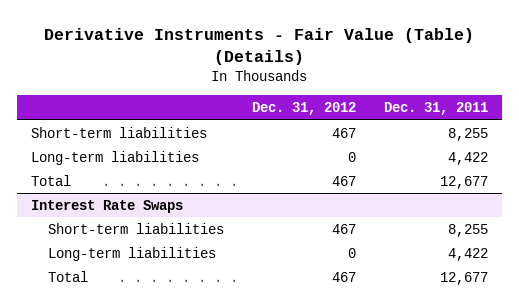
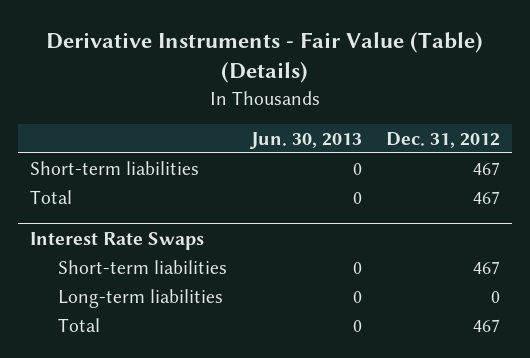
[383,102,488,116] Dec. 31, 2011 -> none
none -> [250,131,363,149] Jun. 30, 2013
[31,150,200,165] Long-term liabilities -> none

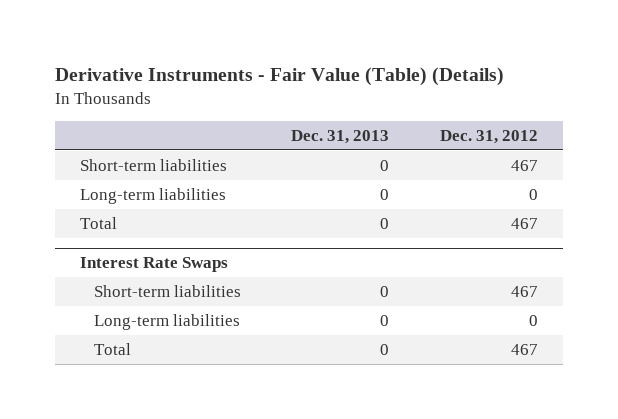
[250,131,363,149] Jun. 30, 2013 -> none
none -> [291,129,390,144] Dec. 31, 2013
none -> [80,187,227,204] Long-term liabilities

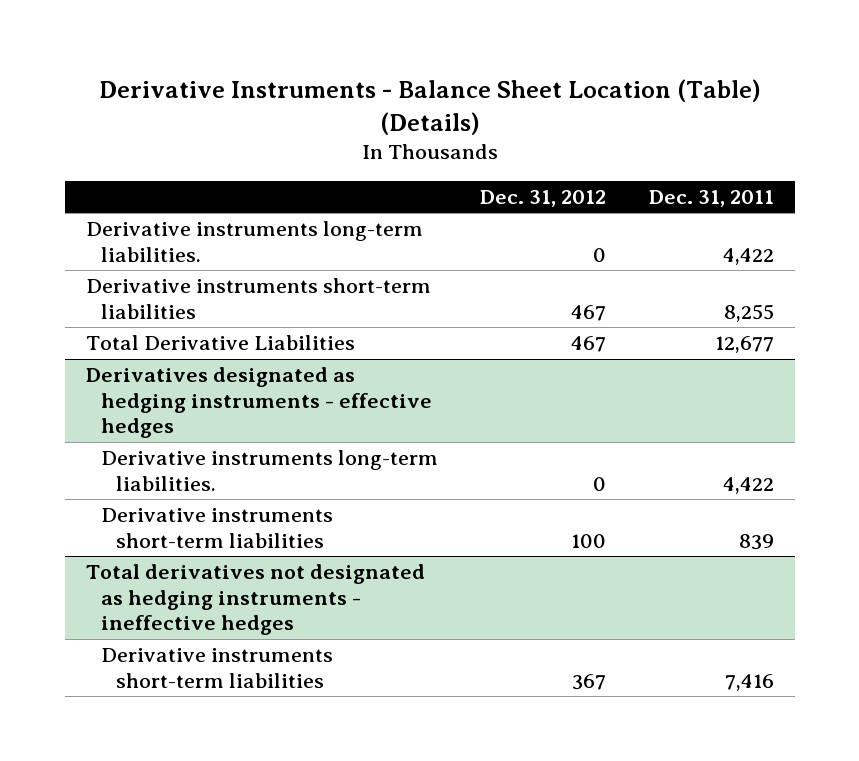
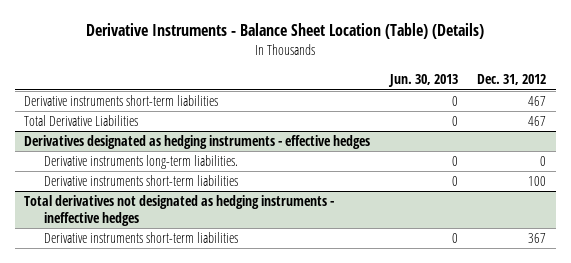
[648,189,774,207] Dec. 31, 2011 -> none
none -> [387,74,458,88] Jun. 30, 2013
[85,221,423,262] Derivative instruments long-term liabilities. -> none

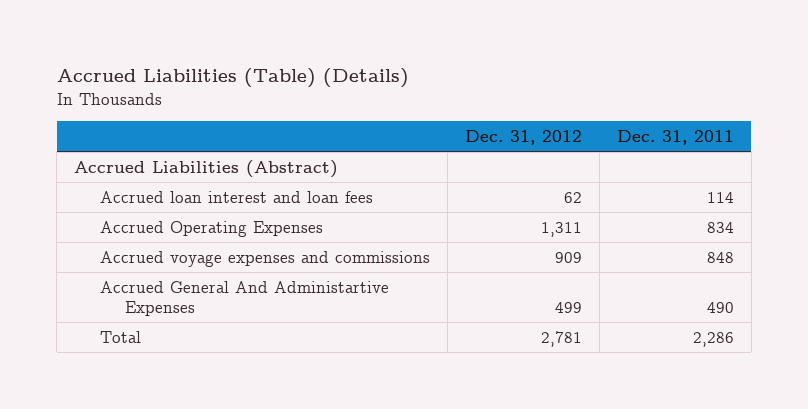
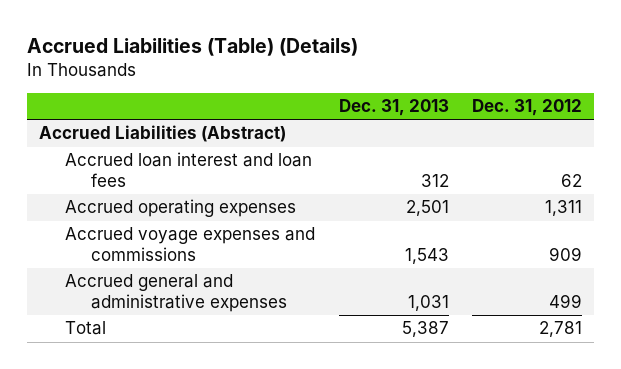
[616,130,734,146] Dec. 31, 2011 -> none
none -> [338,99,449,117] Dec. 31, 2013
[99,220,323,237] Accrued Operating Expenses -> [65,199,297,218] Accrued operating expenses
[99,280,389,316] Accrued General And Administartive Expenses -> [65,274,288,313] Accrued general and administrative expenses

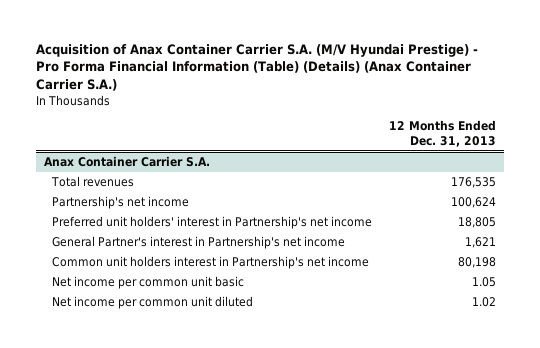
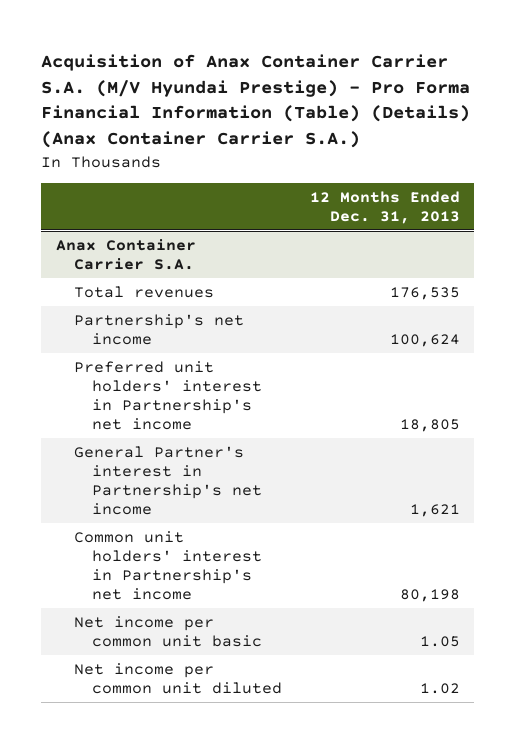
[52,256,370,270] Common unit holders interest in Partnership's net income -> [73,530,262,600] Common unit holders' interest in Partnership's net income

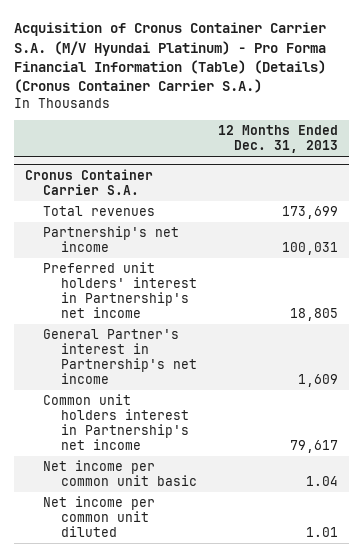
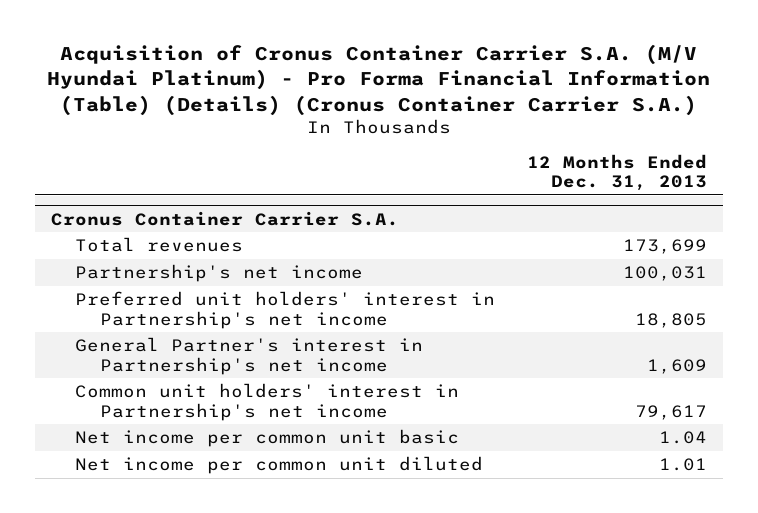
[42,394,189,450] Common unit holders interest in Partnership's net income -> [75,382,460,421] Common unit holders' interest in Partnership's net income

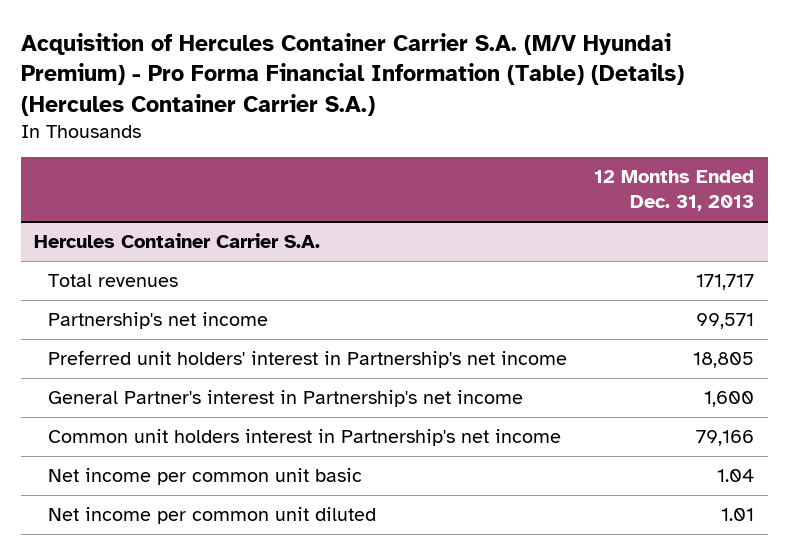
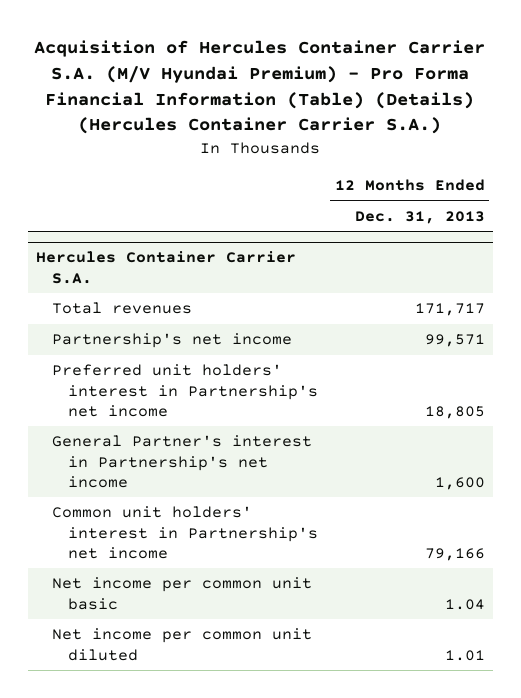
[48,428,562,446] Common unit holders interest in Partnership's net income -> [51,506,318,559] Common unit holders' interest in Partnership's net income

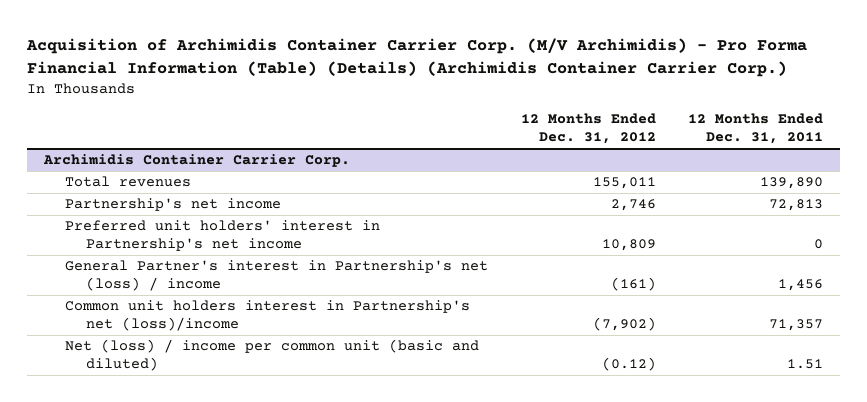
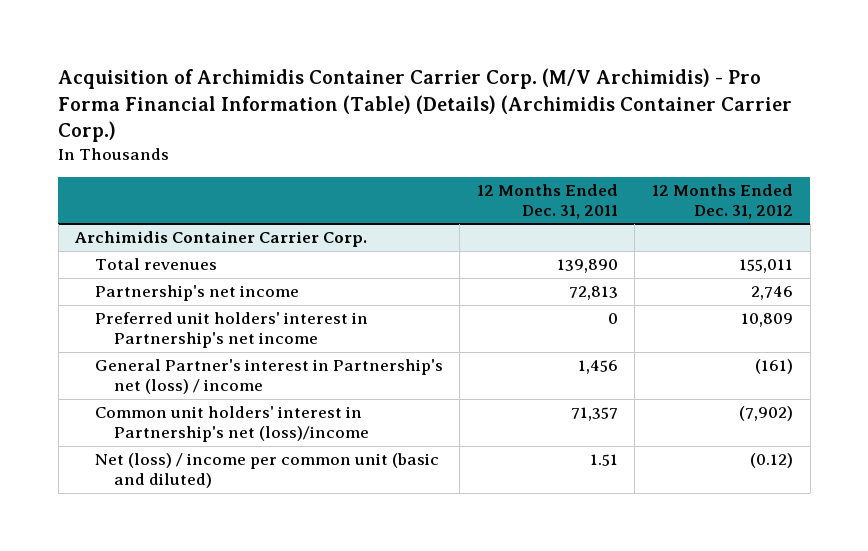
[64,300,470,332] Common unit holders interest in Partnership's net (loss)/income -> [94,406,369,443] Common unit holders' interest in Partnership's net (loss)/income

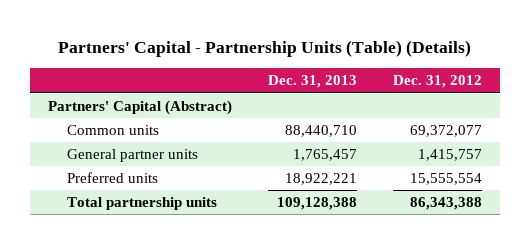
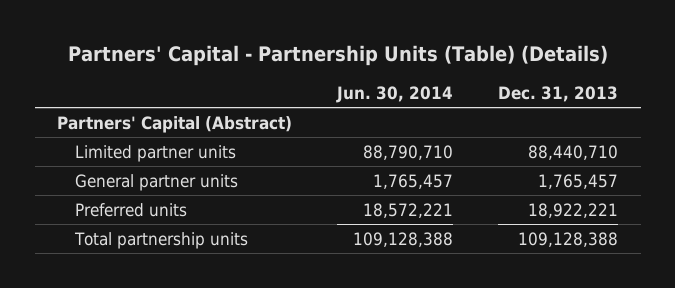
[392,75,482,89] Dec. 31, 2012 -> none
none -> [336,85,454,103] Jun. 30, 2014
[67,125,160,136] Common units -> [74,144,236,162] Limited partner units

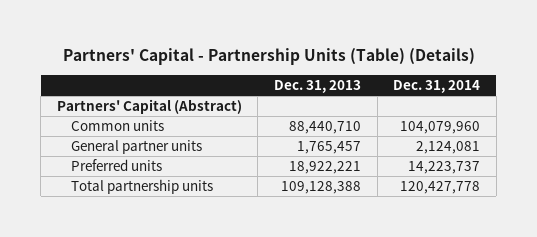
[336,85,454,103] Jun. 30, 2014 -> none
none -> [393,79,481,93] Dec. 31, 2014
[74,144,236,162] Limited partner units -> [71,120,165,132] Common units

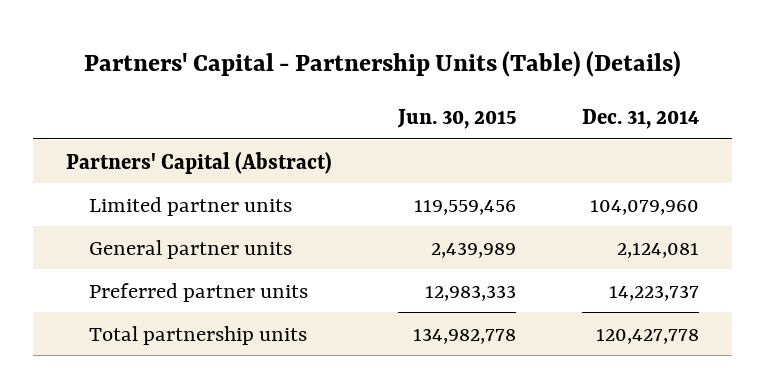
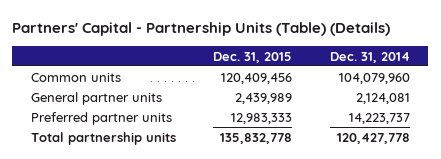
[397,108,517,129] Jun. 30, 2015 -> none
none -> [213,51,293,63] Dec. 31, 2015
[66,151,333,174] Partners' Capital (Abstract) -> none
[89,196,293,216] Limited partner units -> [30,72,121,82] Common units

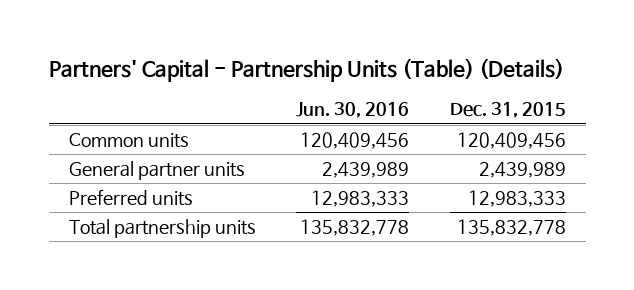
[329,51,410,63] Dec. 31, 2014 -> none
none -> [296,102,410,119] Jun. 30, 2016
[30,111,172,125] Preferred partner units -> [68,189,193,207] Preferred units

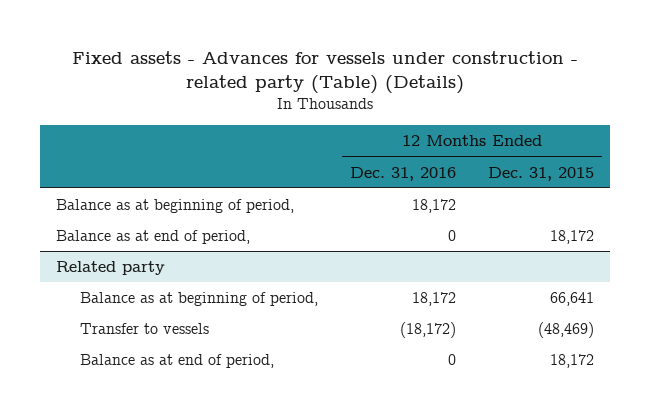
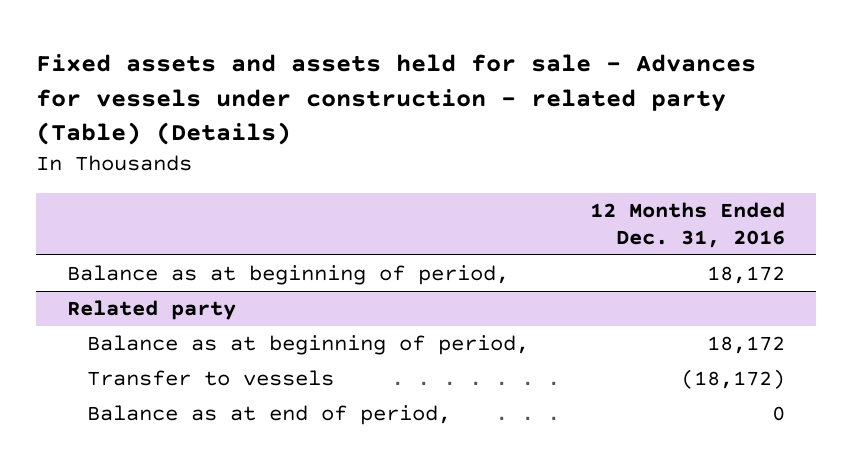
[71,50,578,95] Fixed assets - Advances for vessels under construction - related party (Table) (Details) -> [36,53,757,146] Fixed assets and assets held for sale - Advances for vessels under construction - related party (Table) (Details)
[487,166,594,181] Dec. 31, 2015 -> none
[55,230,250,245] Balance as at end of period, -> none

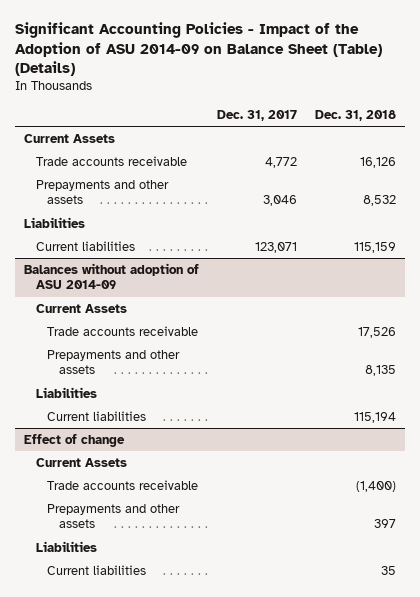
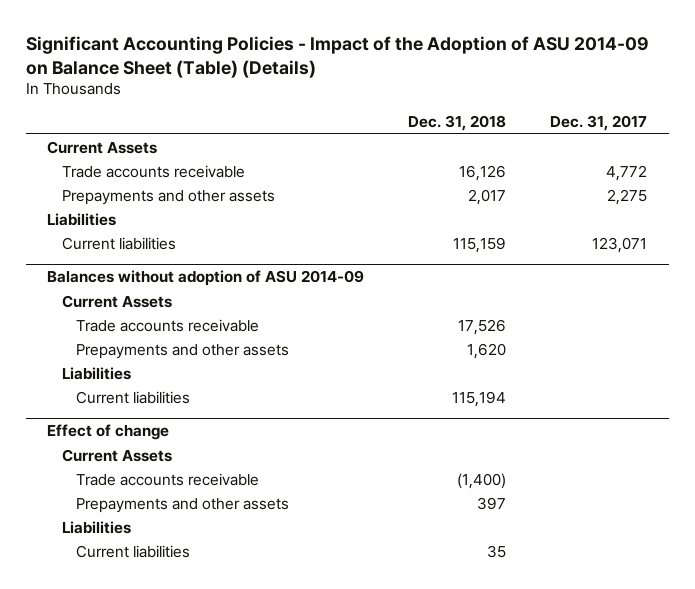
[262,195,297,207] 3,046 -> [607,188,648,205] 2,275
[362,195,396,207] 8,532 -> [468,188,507,205] 2,017
[364,365,396,377] 8,135 -> [467,342,507,359] 1,620

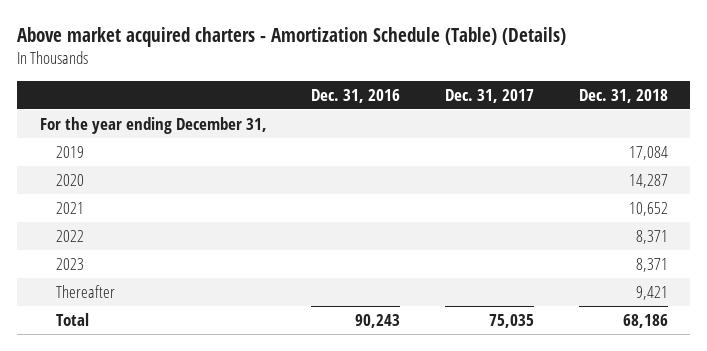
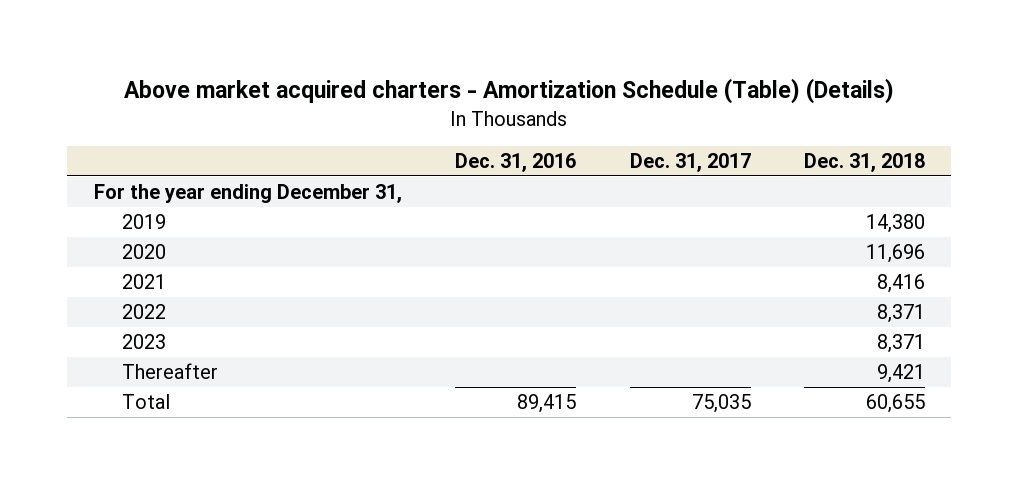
[628,145,668,160] 17,084 -> [865,214,925,234] 14,380
[628,173,668,188] 14,287 -> [865,244,925,264] 11,696
[628,201,668,216] 10,652 -> [876,274,925,294] 8,416
[355,313,401,328] 90,243 -> [517,394,577,414] 89,415
[622,313,668,328] 68,186 -> [865,394,925,414] 60,655

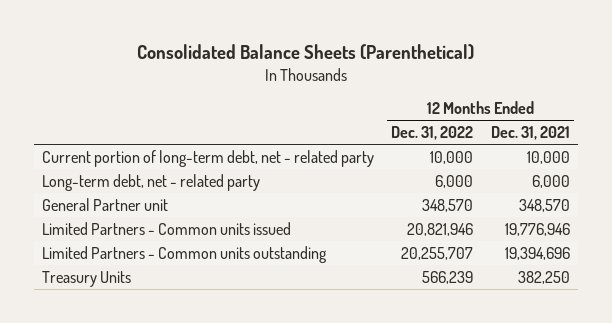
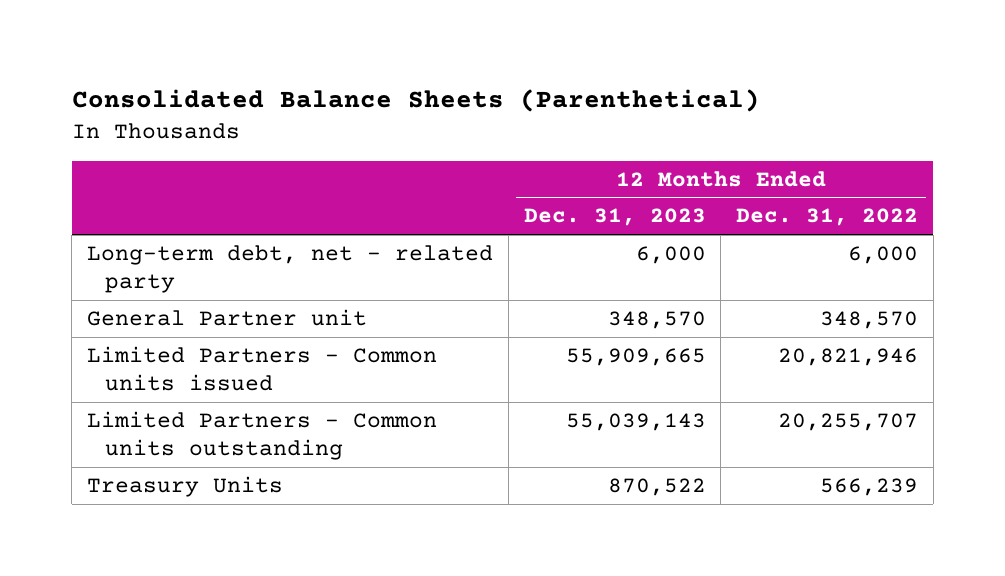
[490,126,570,141] Dec. 31, 2021 -> none
none -> [523,208,706,227] Dec. 31, 2023
[42,149,375,167] Current portion of long-term debt, net - related party -> none

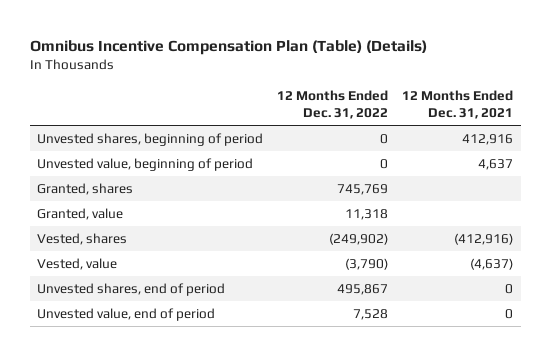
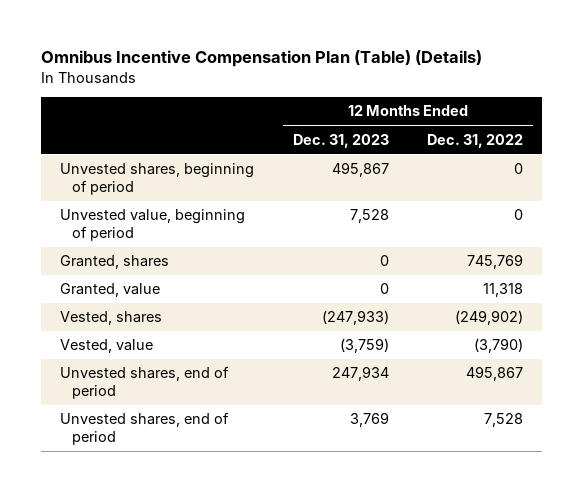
[402,89,514,119] 12 Months Ended Dec. 31, 2021 -> none
none -> [292,133,389,148] Dec. 31, 2023
[36,307,215,321] Unvested value, end of period -> [60,412,230,446] Unvested shares, end of period

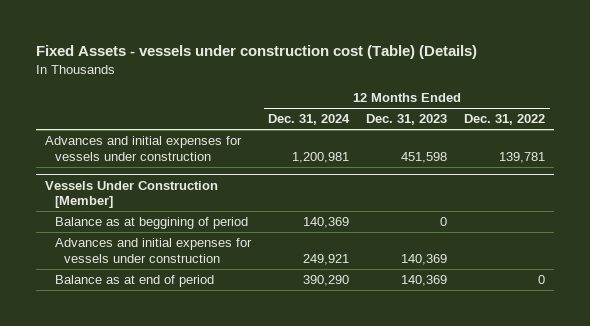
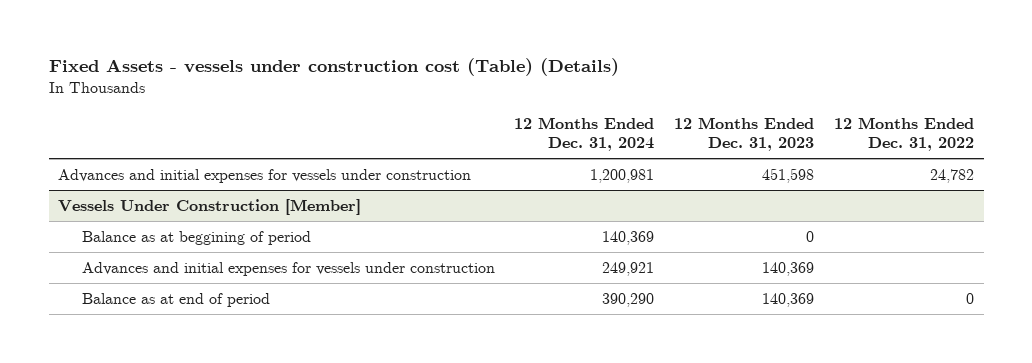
[499,151,546,163] 139,781 -> [929,168,974,183] 24,782

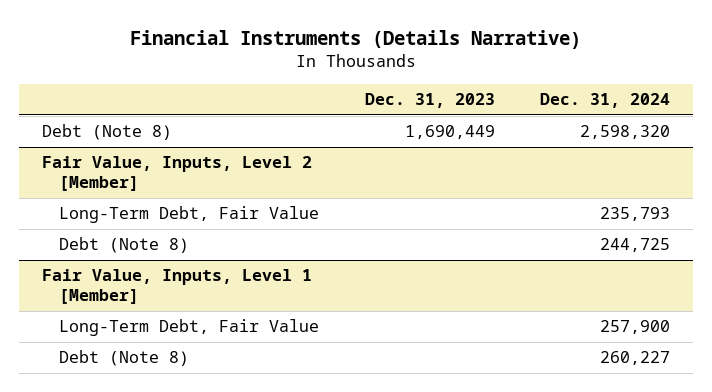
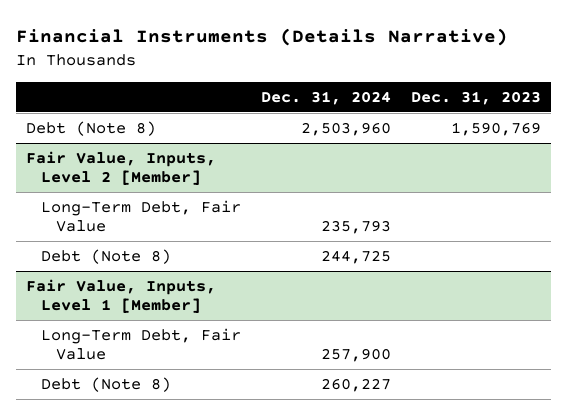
[404,125,495,140] 1,690,449 -> [450,121,541,136] 1,590,769
[580,125,671,140] 2,598,320 -> [301,121,392,136] 2,503,960

